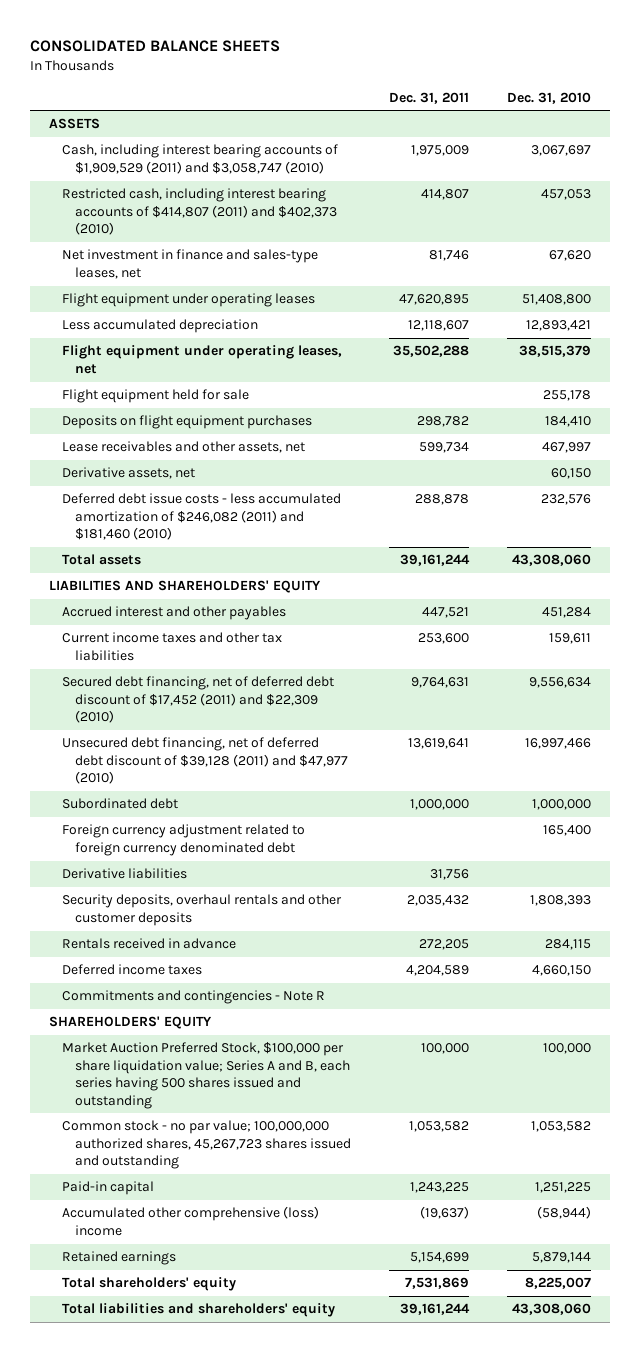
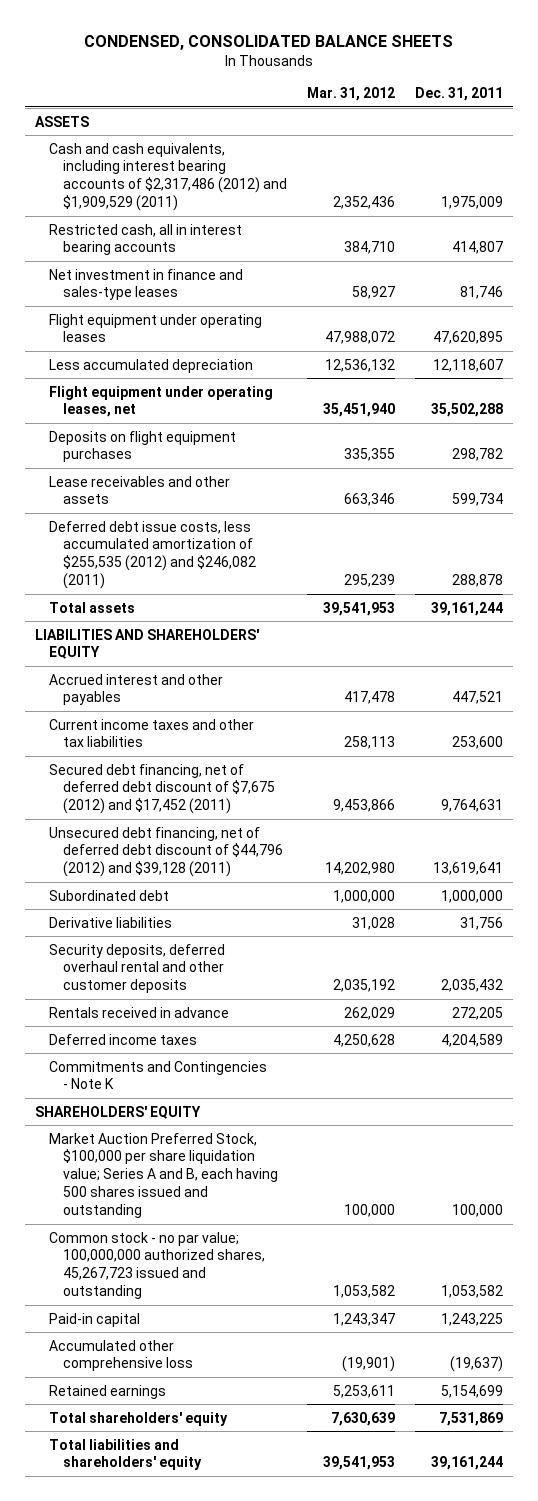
[29,40,280,53] CONSOLIDATED BALANCE SHEETS -> [84,34,454,50] CONDENSED, CONSOLIDATED BALANCE SHEETS
[507,91,592,104] Dec. 31, 2010 -> none
none -> [307,86,396,101] Mar. 31, 2012
[61,144,338,174] Cash, including interest bearing accounts of $1,909,529 (2011) and $3,058,747 (2010) -> [48,142,287,212] Cash and cash equivalents, including interest bearing accounts of $2,317,486 (2012) and $1,909,529 (2011)
[61,188,337,236] Restricted cash, including interest bearing accounts of $414,807 (2011) and $402,373 (2010) -> [48,223,242,256] Restricted cash, all in interest bearing accounts
[61,249,318,279] Net investment in finance and sales-type leases, net -> [48,268,243,301] Net investment in finance and sales-type leases
[61,389,249,404] Flight equipment held for sale -> none
[61,467,195,480] Derivative assets, net -> none
[61,441,305,454] Lease receivables and other assets, net -> [48,475,230,505] Lease receivables and other assets
[61,493,341,541] Deferred debt issue costs - less accumulated amortization of $246,082 (2011) and $181,460 (2010) -> [48,520,256,590] Deferred debt issue costs, less accumulated amortization of $255,535 (2012) and $246,082 (2011)
[61,676,334,724] Secured debt financing, net of deferred debt discount of $17,452 (2011) and $22,309 (2010) -> [48,763,275,815] Secured debt financing, net of deferred debt discount of $7,675 (2012) and $17,452 (2011)
[61,737,348,785] Unsecured debt financing, net of deferred debt discount of $39,128 (2011) and $47,977 (2010) -> [48,826,283,878] Unsecured debt financing, net of deferred debt discount of $44,796 (2012) and $39,128 (2011)
[61,824,305,856] Foreign currency adjustment related to foreign currency denominated debt -> none
[61,894,342,926] Security deposits, overhaul rentals and other customer deposits -> [48,943,225,994] Security deposits, deferred overhaul rental and other customer deposits
[61,990,325,1005] Commitments and contingencies - Note R -> [48,1060,267,1090] Commitments and Contingencies - Note K
[61,1042,350,1109] Market Auction Preferred Stock, $100,000 per share liquidation value; Series A and B, each series having 500 shares issued and outstanding -> [48,1132,278,1219] Market Auction Preferred Stock, $100,000 per share liquidation value; Series A and B, each having 500 shares issued and outstanding
[61,1120,351,1170] Common stock - no par value; 100,000,000 authorized shares, 45,267,723 shares issued and outstanding -> [48,1231,265,1300] Common stock - no par value; 100,000,000 authorized shares, 45,267,723 issued and outstanding
[61,1206,319,1236] Accumulated other comprehensive (loss) income -> [48,1339,193,1372] Accumulated other comprehensive loss

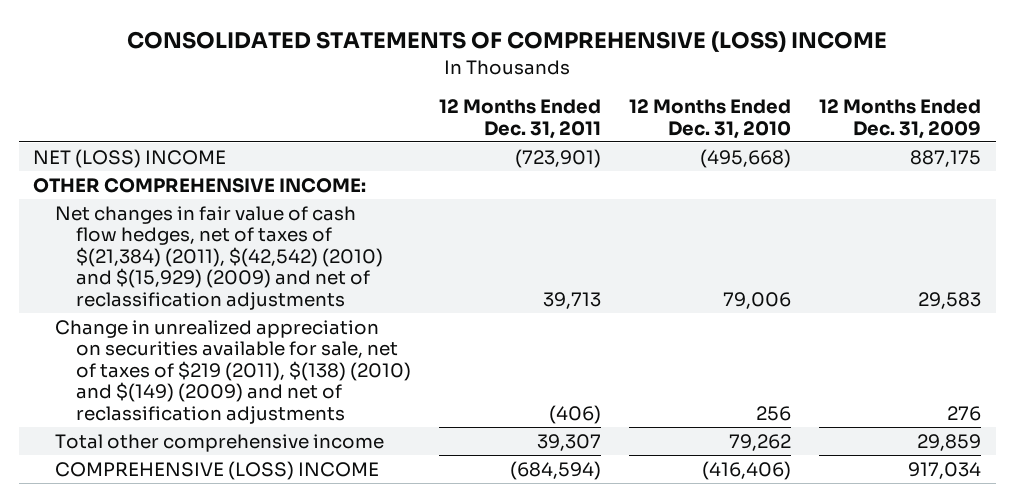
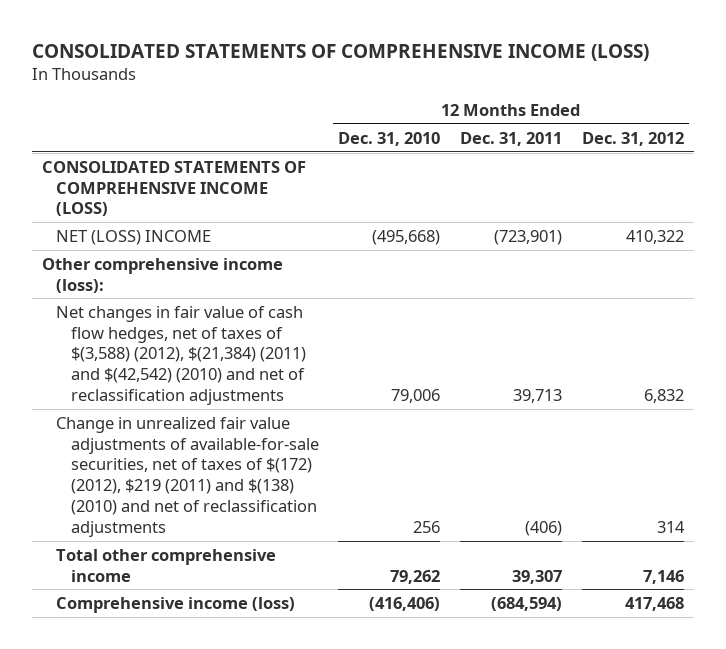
[127,31,888,53] CONSOLIDATED STATEMENTS OF COMPREHENSIVE (LOSS) INCOME -> [32,43,650,61] CONSOLIDATED STATEMENTS OF COMPREHENSIVE INCOME (LOSS)
[819,99,982,139] 12 Months Ended Dec. 31, 2009 -> none
none -> [581,131,684,146] Dec. 31, 2012
none -> [42,160,307,217] CONSOLIDATED STATEMENTS OF COMPREHENSIVE INCOME (LOSS)
[33,177,367,193] OTHER COMPREHENSIVE INCOME: -> [42,257,284,293] Other comprehensive income (loss):
[54,205,383,310] Net changes in fair value of cash flow hedges, net of taxes of $(21,384) (2011), $(42,542) (2010) and $(15,929) (2009) and net of reclassification adjustments -> [56,305,306,406] Net changes in fair value of cash flow hedges, net of taxes of $(3,588) (2012), $(21,384) (2011) and $(42,542) (2010) and net of reclassification adjustments
[54,319,411,424] Change in unrealized appreciation on securities available for sale, net of taxes of $219 (2011), $(138) (2010) and $(149) (2009) and net of reclassification adjustments -> [56,416,319,537] Change in unrealized fair value adjustments of available-for-sale securities, net of taxes of $(172) (2012), $219 (2011) and $(138) (2010) and net of reclassification adjustments
[54,460,379,480] COMPREHENSIVE (LOSS) INCOME -> [56,596,296,613] Comprehensive income (loss)

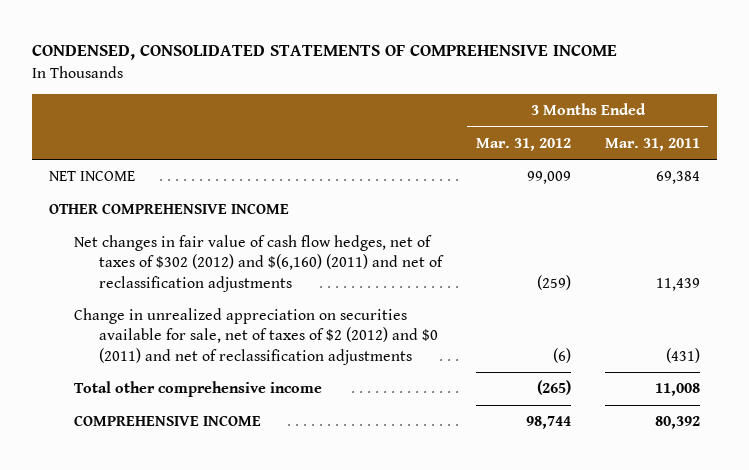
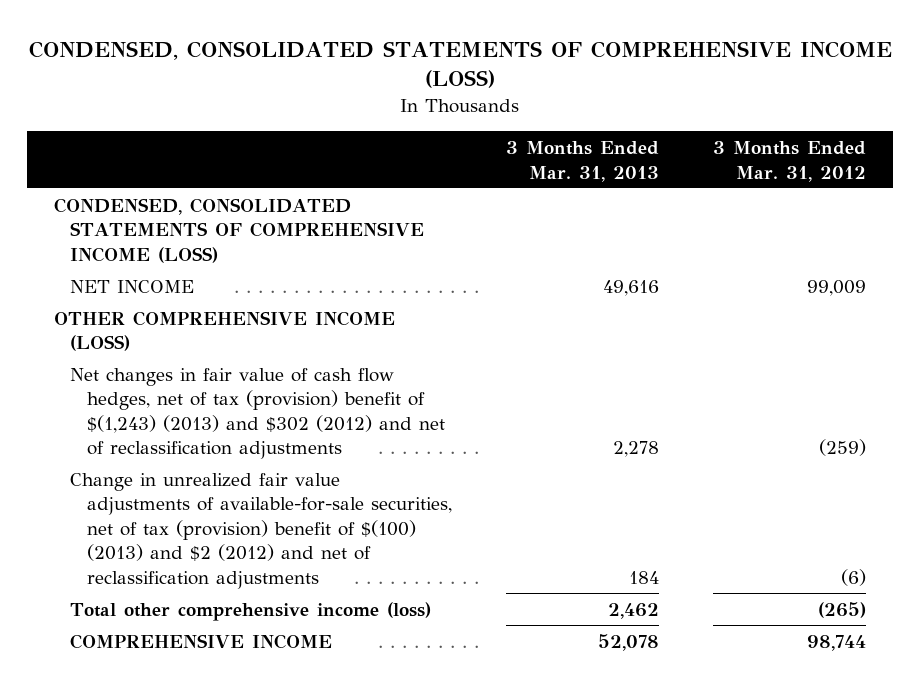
[31,45,617,61] CONDENSED, CONSOLIDATED STATEMENTS OF COMPREHENSIVE INCOME -> [28,40,892,89] CONDENSED, CONSOLIDATED STATEMENTS OF COMPREHENSIVE INCOME (LOSS)
[604,137,700,151] Mar. 31, 2011 -> none
none -> [505,141,659,182] 3 Months Ended Mar. 31, 2013
none -> [53,197,425,263] CONDENSED, CONSOLIDATED STATEMENTS OF COMPREHENSIVE INCOME (LOSS)
[48,203,289,215] OTHER COMPREHENSIVE INCOME -> [53,310,395,352] OTHER COMPREHENSIVE INCOME (LOSS)
[73,235,444,292] Net changes in fair value of cash flow hedges, net of taxes of $302 (2012) and $(6,160) (2011) and net of reclassification adjustments -> [70,367,445,460] Net changes in fair value of cash flow hedges, net of tax (provision) benefit of $(1,243) (2013) and $302 (2012) and net of reclassification adjustments
[73,308,438,365] Change in unrealized appreciation on securities available for sale, net of taxes of $2 (2012) and $0 (2011) and net of reclassification adjustments -> [70,472,452,589] Change in unrealized fair value adjustments of available-for-sale securities, net of tax (provision) benefit of $(100) (2013) and $2 (2012) and net of reclassification adjustments
[73,381,322,398] Total other comprehensive income -> [70,601,432,621] Total other comprehensive income (loss)

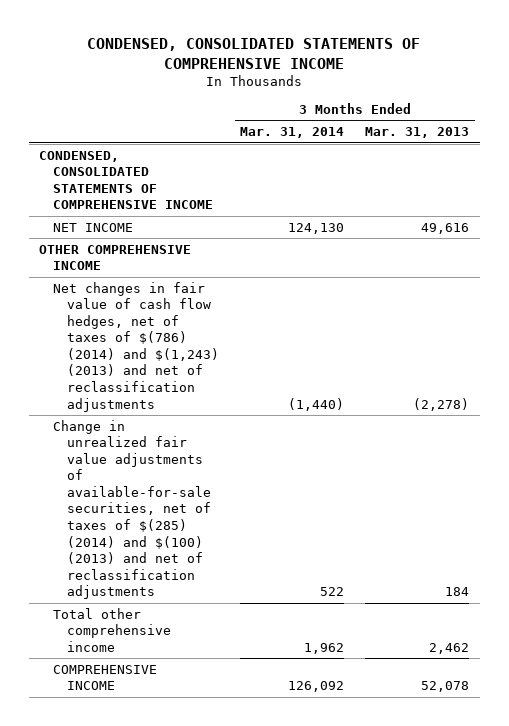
[28,40,892,89] CONDENSED, CONSOLIDATED STATEMENTS OF COMPREHENSIVE INCOME (LOSS) -> [87,37,421,69] CONDENSED, CONSOLIDATED STATEMENTS OF COMPREHENSIVE INCOME
[712,141,866,182] 3 Months Ended Mar. 31, 2012 -> none
none -> [240,127,345,139] Mar. 31, 2014
[53,197,425,263] CONDENSED, CONSOLIDATED STATEMENTS OF COMPREHENSIVE INCOME (LOSS) -> [39,150,214,210] CONDENSED, CONSOLIDATED STATEMENTS OF COMPREHENSIVE INCOME
[53,310,395,352] OTHER COMPREHENSIVE INCOME (LOSS) -> [39,244,192,271] OTHER COMPREHENSIVE INCOME
[70,367,445,460] Net changes in fair value of cash flow hedges, net of tax (provision) benefit of $(1,243) (2013) and $302 (2012) and net of reclassification adjustments -> [53,281,220,412] Net changes in fair value of cash flow hedges, net of taxes of $(786) (2014) and $(1,243) (2013) and net of reclassification adjustments
[612,441,659,458] 2,278 -> [413,397,470,411] (2,278)
[70,472,452,589] Change in unrealized fair value adjustments of available-for-sale securities, net of tax (provision) benefit of $(100) (2013) and $2 (2012) and net of reclassification adjustments -> [53,419,212,600] Change in unrealized fair value adjustments of available-for-sale securities, net of taxes of $(285) (2014) and $(100) (2013) and net of reclassification adjustments
[70,601,432,621] Total other comprehensive income (loss) -> [53,607,172,652] Total other comprehensive income

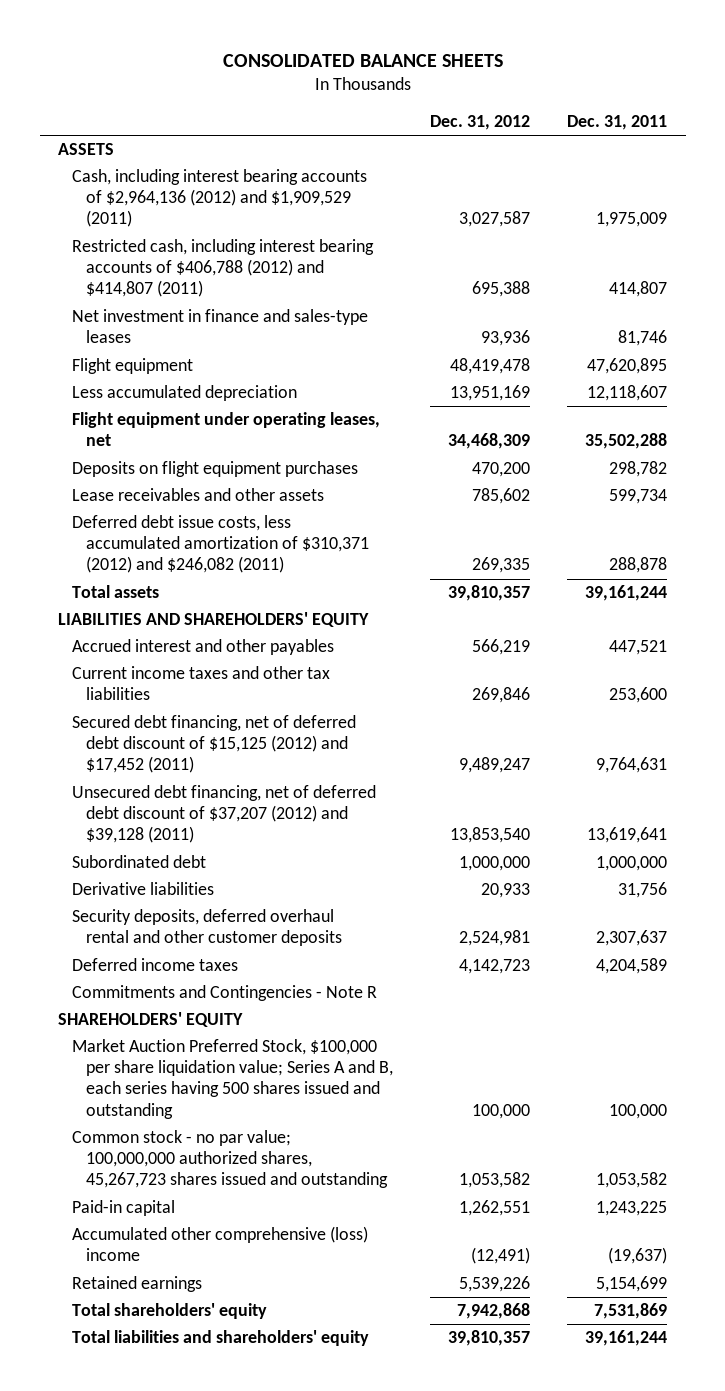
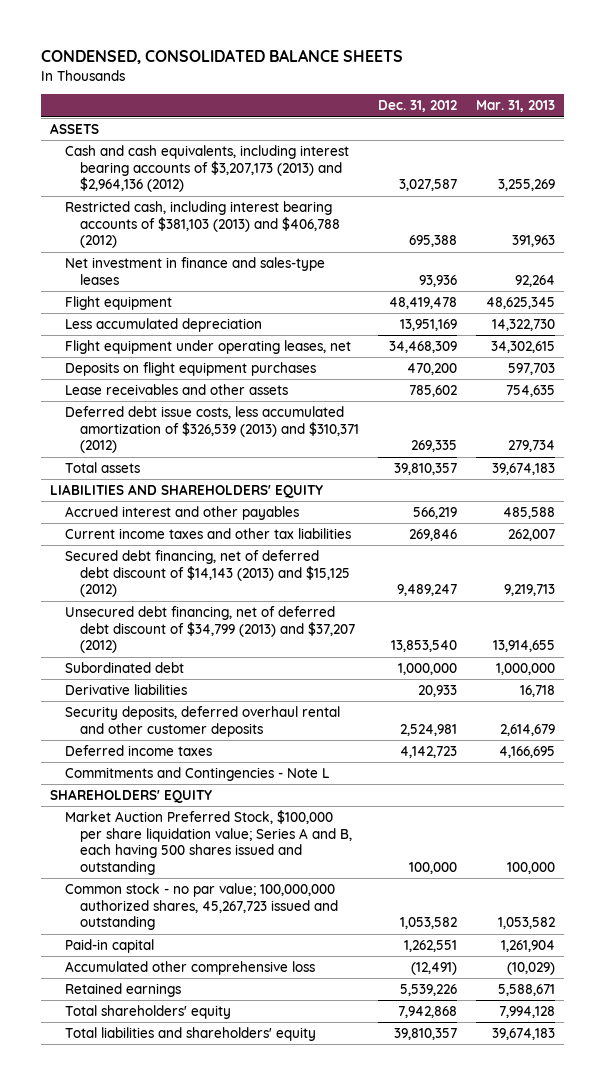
[222,53,503,67] CONSOLIDATED BALANCE SHEETS -> [40,49,403,65] CONDENSED, CONSOLIDATED BALANCE SHEETS
[567,115,668,131] Dec. 31, 2011 -> none
none -> [475,100,555,113] Mar. 31, 2013
[72,169,368,228] Cash, including interest bearing accounts of $2,964,136 (2012) and $1,909,529 (2011) -> [65,145,350,193] Cash and cash equivalents, including interest bearing accounts of $3,207,173 (2013) and $2,964,136 (2012)
[72,239,375,298] Restricted cash, including interest bearing accounts of $406,788 (2012) and $414,807 (2011) -> [65,201,340,249] Restricted cash, including interest bearing accounts of $381,103 (2013) and $406,788 (2012)
[72,515,370,574] Deferred debt issue costs, less accumulated amortization of $310,371 (2012) and $246,082 (2011) -> [65,406,359,454] Deferred debt issue costs, less accumulated amortization of $326,539 (2013) and $310,371 (2012)
[72,715,357,774] Secured debt financing, net of deferred debt discount of $15,125 (2012) and $17,452 (2011) -> [65,550,350,598] Secured debt financing, net of deferred debt discount of $14,143 (2013) and $15,125 (2012)
[72,785,377,844] Unsecured debt financing, net of deferred debt discount of $37,207 (2012) and $39,128 (2011) -> [65,606,355,654] Unsecured debt financing, net of deferred debt discount of $34,799 (2013) and $37,207 (2012)
[72,985,378,1002] Commitments and Contingencies - Note R -> [65,767,330,782] Commitments and Contingencies - Note L
[72,1039,394,1119] Market Auction Preferred Stock, $100,000 per share liquidation value; Series A and B, each series having 500 shares issued and outstanding -> [65,810,352,875] Market Auction Preferred Stock, $100,000 per share liquidation value; Series A and B, each having 500 shares issued and outstanding
[72,1130,389,1189] Common stock - no par value; 100,000,000 authorized shares, 45,267,723 shares issued and outstanding -> [65,883,338,931] Common stock - no par value; 100,000,000 authorized shares, 45,267,723 issued and outstanding
[72,1226,369,1262] Accumulated other comprehensive (loss) income -> [65,961,316,976] Accumulated other comprehensive loss

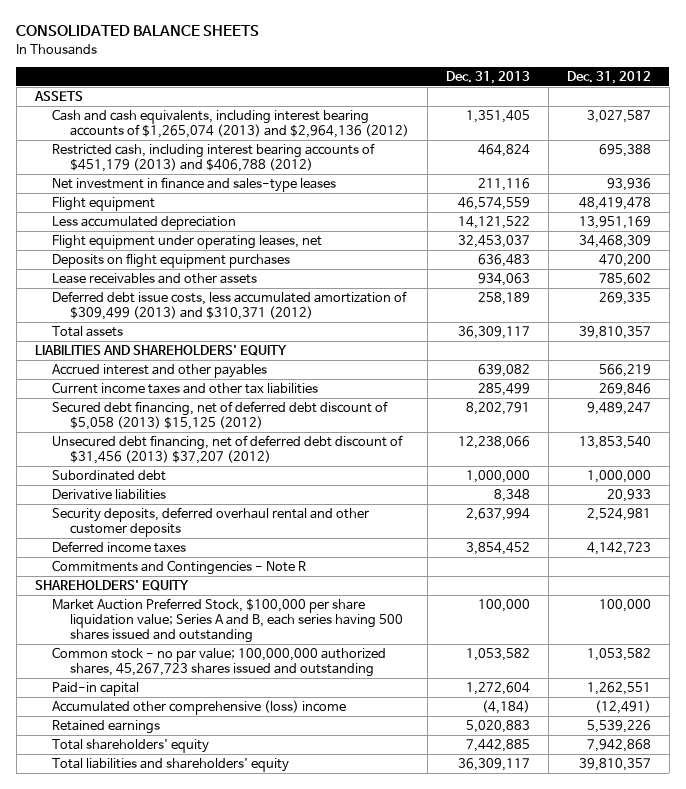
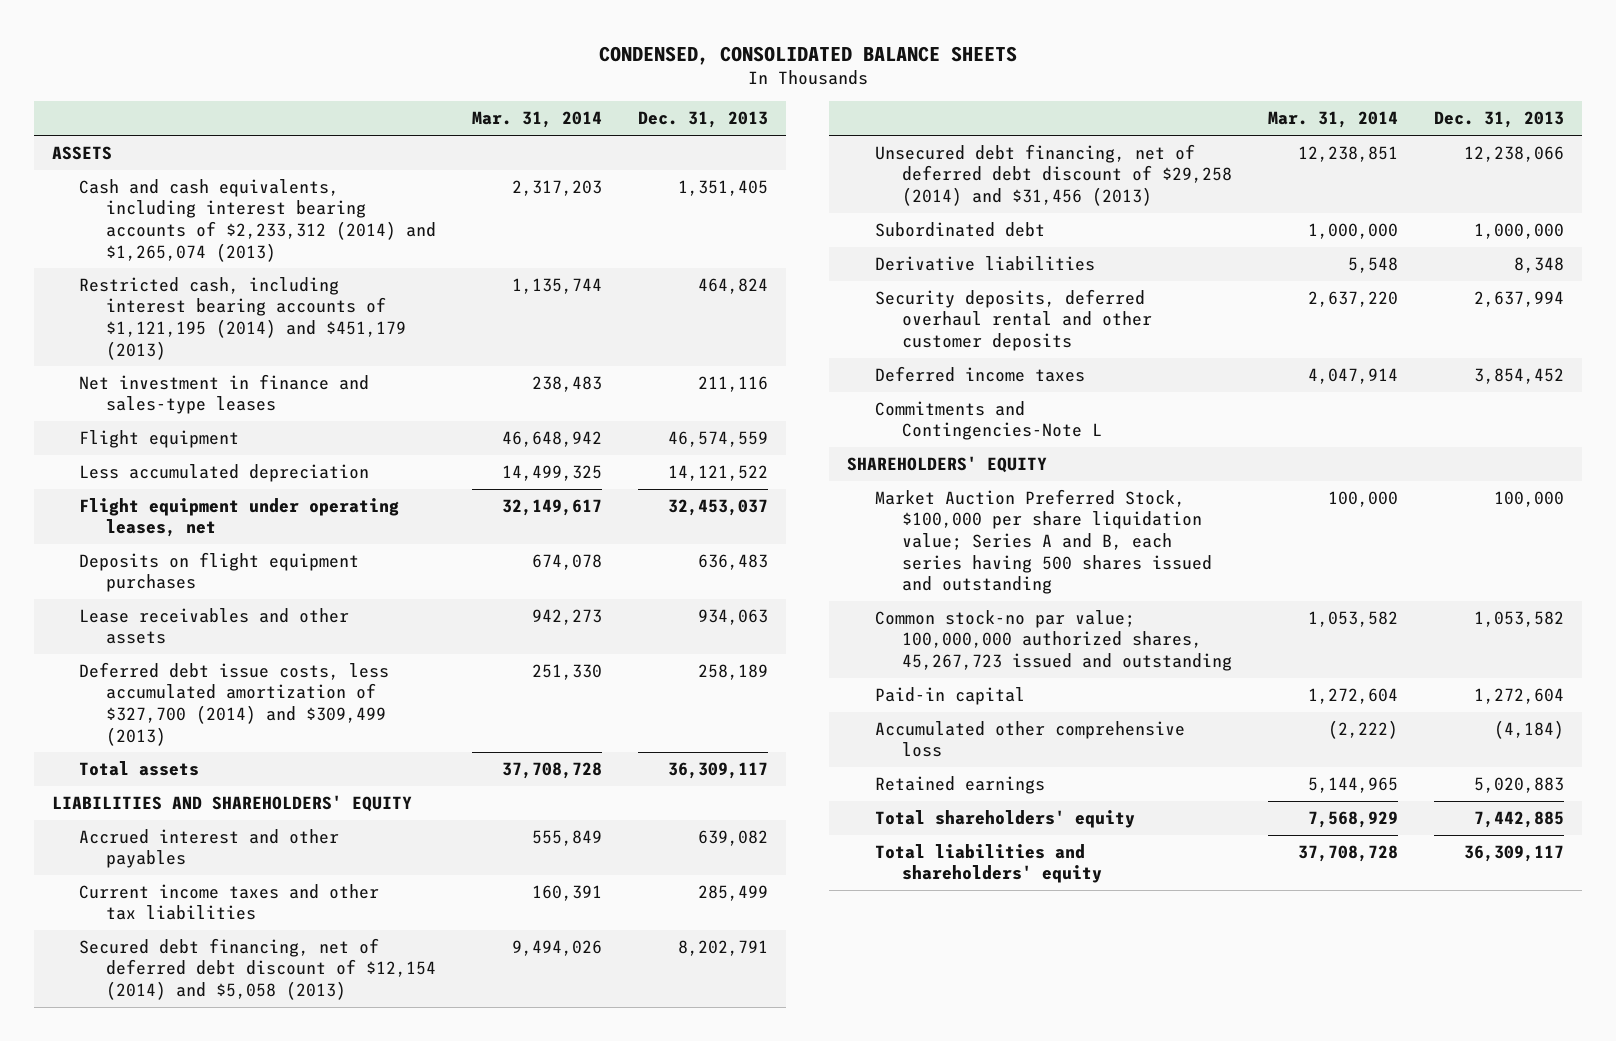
[16,25,260,37] CONSOLIDATED BALANCE SHEETS -> [598,45,1017,65] CONDENSED, CONSOLIDATED BALANCE SHEETS
[566,70,651,84] Dec. 31, 2012 -> none
none -> [472,111,603,129] Mar. 31, 2014
[52,109,409,139] Cash and cash equivalents, including interest bearing accounts of $1,265,074 (2013) and $2,964,136 (2012) -> [79,178,437,262] Cash and cash equivalents, including interest bearing accounts of $2,233,312 (2014) and $1,265,074 (2013)
[52,143,376,173] Restricted cash, including interest bearing accounts of $451,179 (2013) and $406,788 (2012) -> [79,276,407,360] Restricted cash, including interest bearing accounts of $1,121,195 (2014) and $451,179 (2013)
[52,291,408,321] Deferred debt issue costs, less accumulated amortization of $309,499 (2013) and $310,371 (2012) -> [79,661,390,746] Deferred debt issue costs, less accumulated amortization of $327,700 (2014) and $309,499 (2013)
[52,401,389,431] Secured debt financing, net of deferred debt discount of $5,058 (2013) $15,125 (2012) -> [79,937,437,1001] Secured debt financing, net of deferred debt discount of $12,154 (2014) and $5,058 (2013)
[52,435,404,465] Unsecured debt financing, net of deferred debt discount of $31,456 (2013) $37,207 (2012) -> [874,143,1232,207] Unsecured debt financing, net of deferred debt discount of $29,258 (2014) and $31,456 (2013)
[52,560,307,576] Commitments and Contingencies - Note R -> [874,400,1102,441] Commitments and Contingencies-Note L
[52,647,387,678] Common stock - no par value; 100,000,000 authorized shares, 45,267,723 shares issued and outstanding -> [874,609,1232,672] Common stock-no par value; 100,000,000 authorized shares, 45,267,723 issued and outstanding
[52,700,347,716] Accumulated other comprehensive (loss) income -> [874,720,1185,758] Accumulated other comprehensive loss

